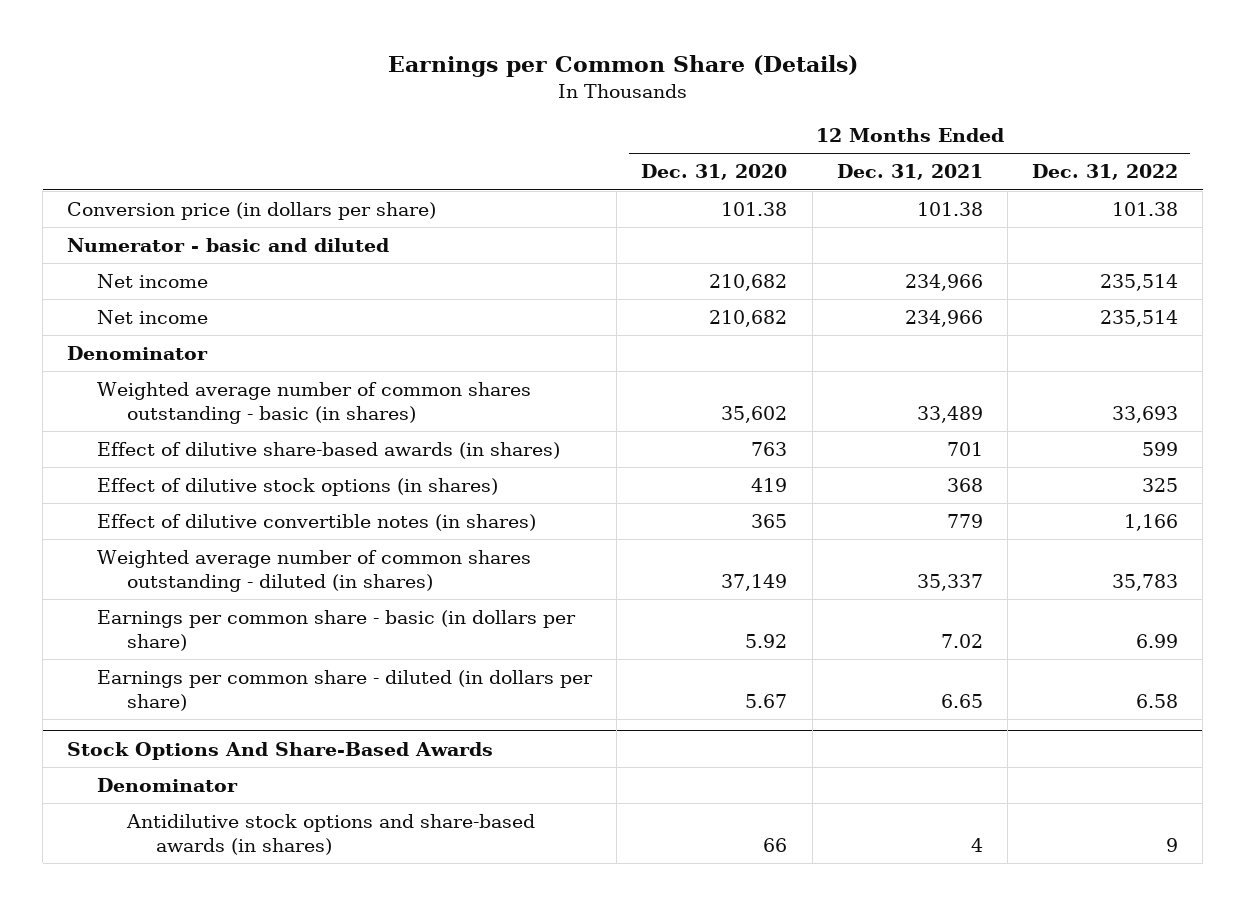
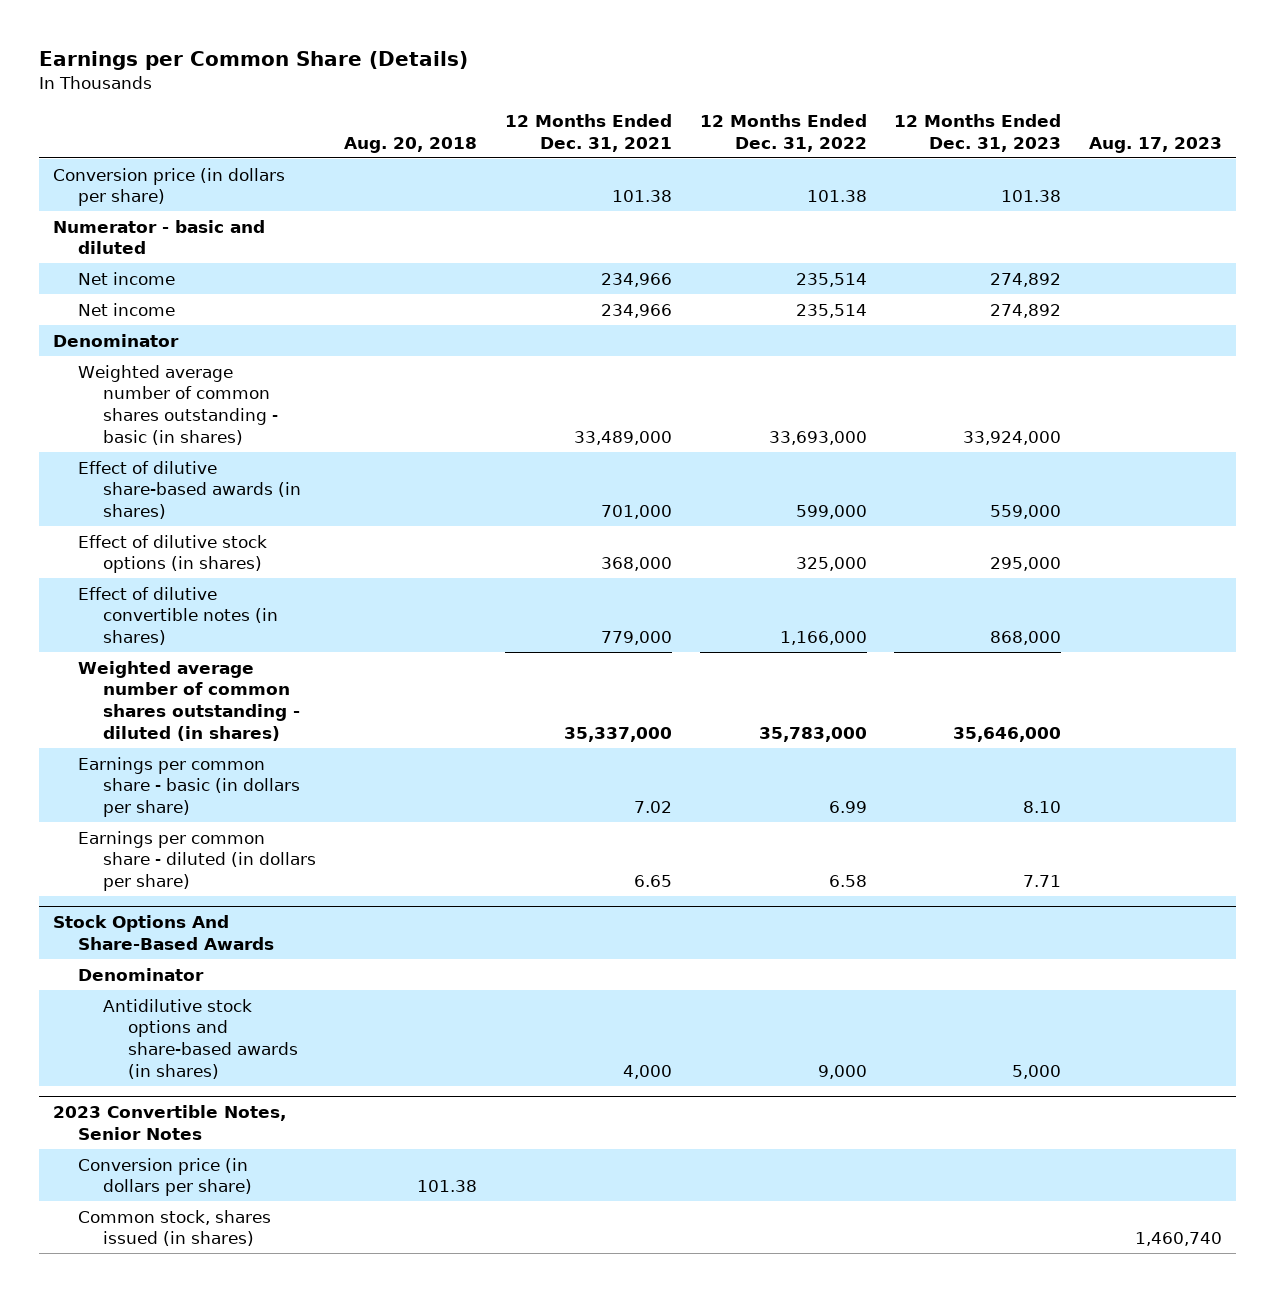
[641,164,788,181] Dec. 31, 2020 -> none
none -> [344,136,478,153] Aug. 20, 2018
none -> [894,114,1062,152] 12 Months Ended Dec. 31, 2023
none -> [1089,136,1223,153] Aug. 17, 2023
[916,405,983,423] 33,489 -> [573,430,672,445] 33,489,000
[1112,405,1179,423] 33,693 -> [768,430,867,445] 33,693,000
[946,442,983,457] 701 -> [600,505,672,520] 701,000
[1142,442,1179,457] 599 -> [795,505,867,520] 599,000
[946,478,983,493] 368 -> [600,557,672,572] 368,000
[1142,478,1179,493] 325 -> [795,557,867,572] 325,000
[946,514,983,529] 779 -> [600,631,672,646] 779,000
[1124,514,1179,532] 1,166 -> [779,631,867,646] 1,166,000
[916,573,983,591] 35,337 -> [563,726,672,742] 35,337,000
[1112,573,1179,591] 35,783 -> [758,726,867,742] 35,783,000
[970,837,983,852] 4 -> [622,1064,672,1079] 4,000
[1166,837,1179,852] 9 -> [817,1064,867,1079] 9,000
none -> [53,1105,287,1141] 2023 Convertible Notes, Senior Notes
none -> [78,1157,253,1197] Conversion price (in dollars per share)
none -> [78,1209,272,1247] Common stock, shares issued (in shares)

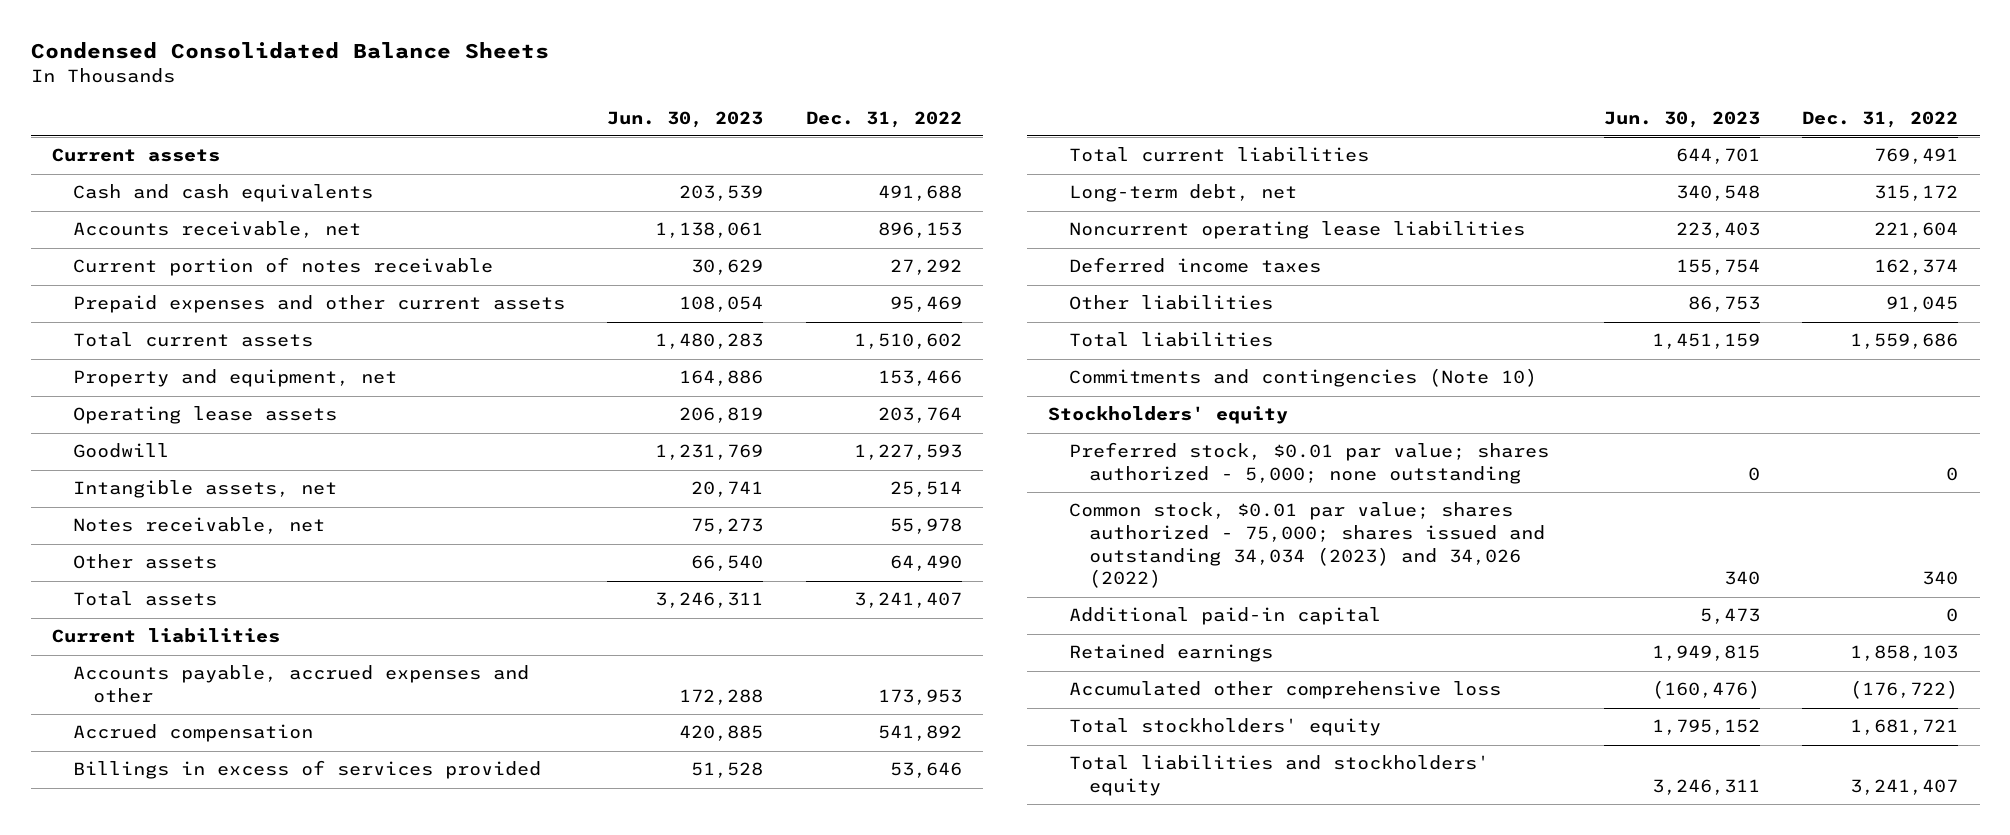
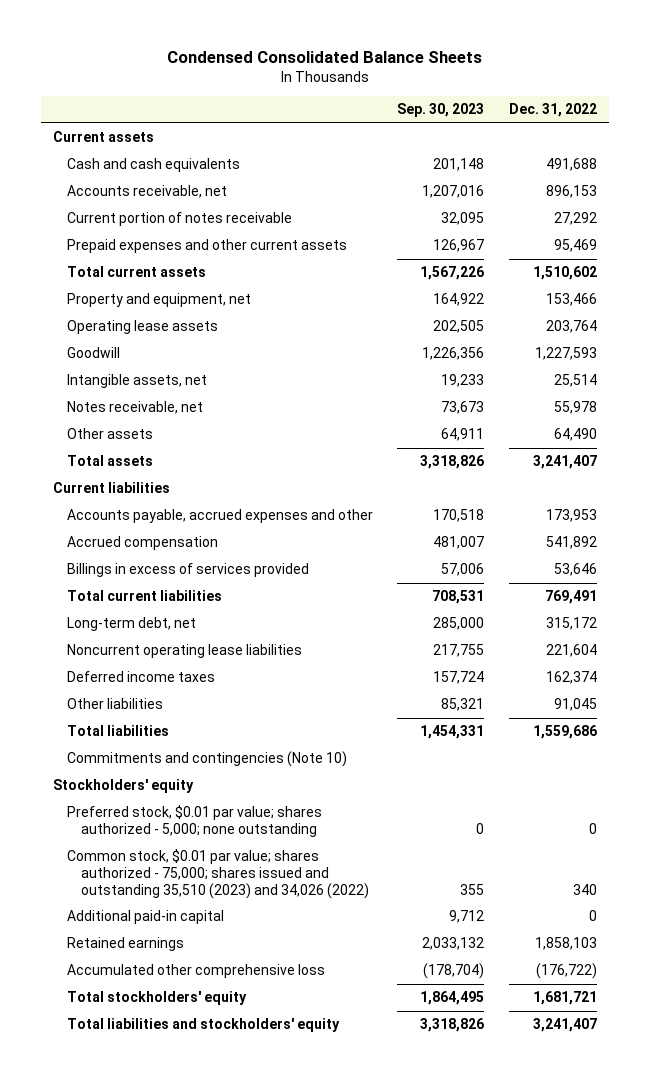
[607,110,764,128] Jun. 30, 2023 -> none
none -> [397,103,485,118] Sep. 30, 2023
[1068,502,1546,589] Common stock, $0.01 par value; shares authorized - 75,000; shares issued and outstanding 34,034 (2023) and 34,026 (2022) -> [66,849,369,900] Common stock, $0.01 par value; shares authorized - 75,000; shares issued and outstanding 35,510 (2023) and 34,026 (2022)

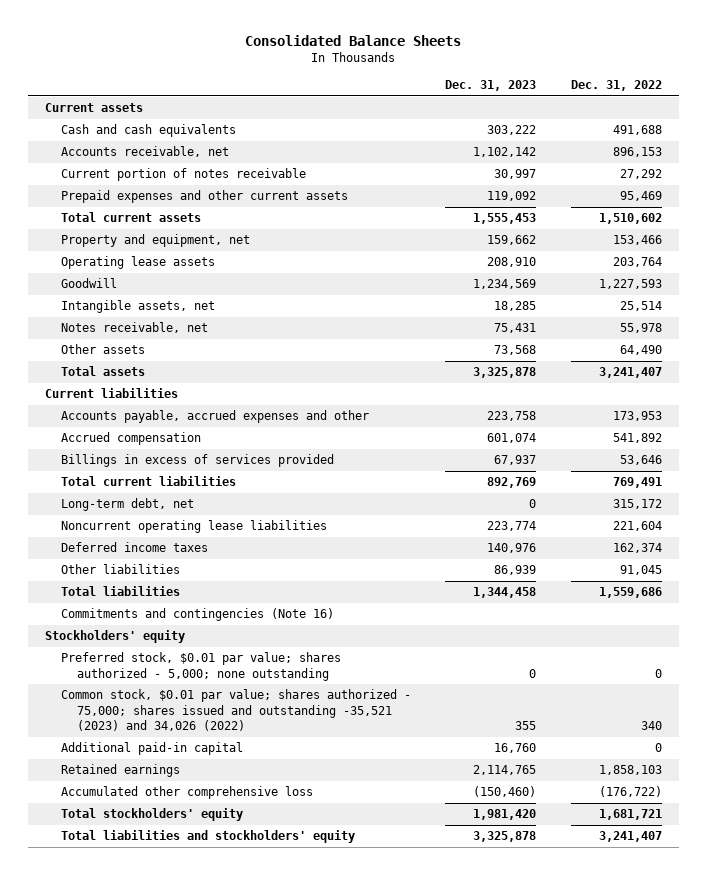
[166,50,482,63] Condensed Consolidated Balance Sheets -> [245,34,462,46] Consolidated Balance Sheets
[397,103,485,118] Sep. 30, 2023 -> none
none -> [445,80,537,92] Dec. 31, 2023
[66,751,347,768] Commitments and contingencies (Note 10) -> [60,608,334,622] Commitments and contingencies (Note 16)
[66,849,369,900] Common stock, $0.01 par value; shares authorized - 75,000; shares issued and outstanding 35,510 (2023) and 34,026 (2022) -> [60,689,411,731] Common stock, $0.01 par value; shares authorized - 75,000; shares issued and outstanding -35,521 (2023) and 34,026 (2022)

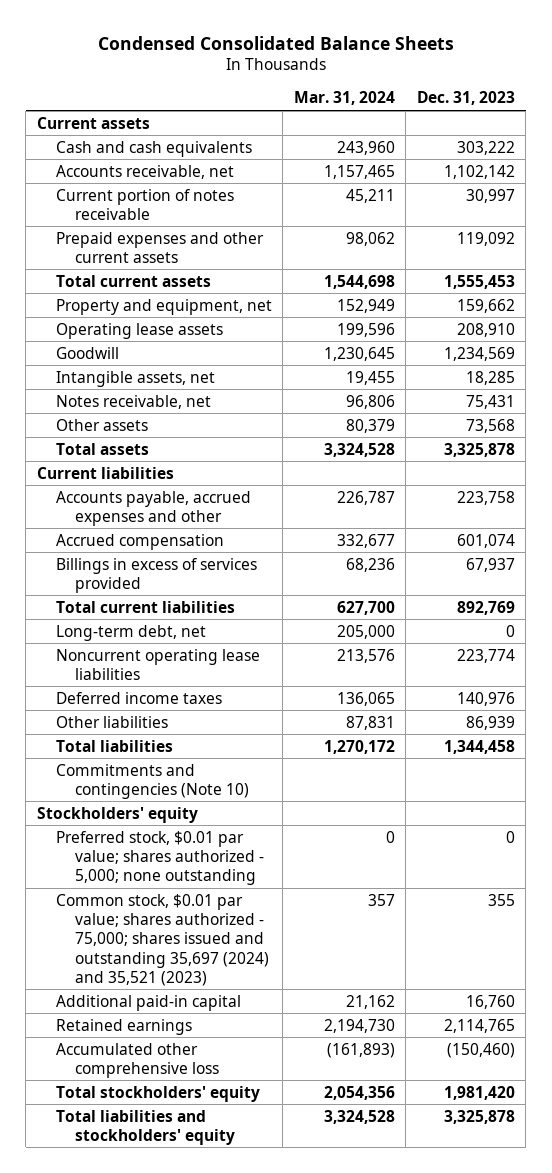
[245,34,462,46] Consolidated Balance Sheets -> [97,35,454,50] Condensed Consolidated Balance Sheets
[570,80,662,92] Dec. 31, 2022 -> none
none -> [293,91,395,106] Mar. 31, 2024
[60,608,334,622] Commitments and contingencies (Note 16) -> [55,763,249,799] Commitments and contingencies (Note 10)
[60,689,411,731] Common stock, $0.01 par value; shares authorized - 75,000; shares issued and outstanding -35,521 (2023) and 34,026 (2022) -> [55,893,269,986] Common stock, $0.01 par value; shares authorized - 75,000; shares issued and outstanding 35,697 (2024) and 35,521 (2023)

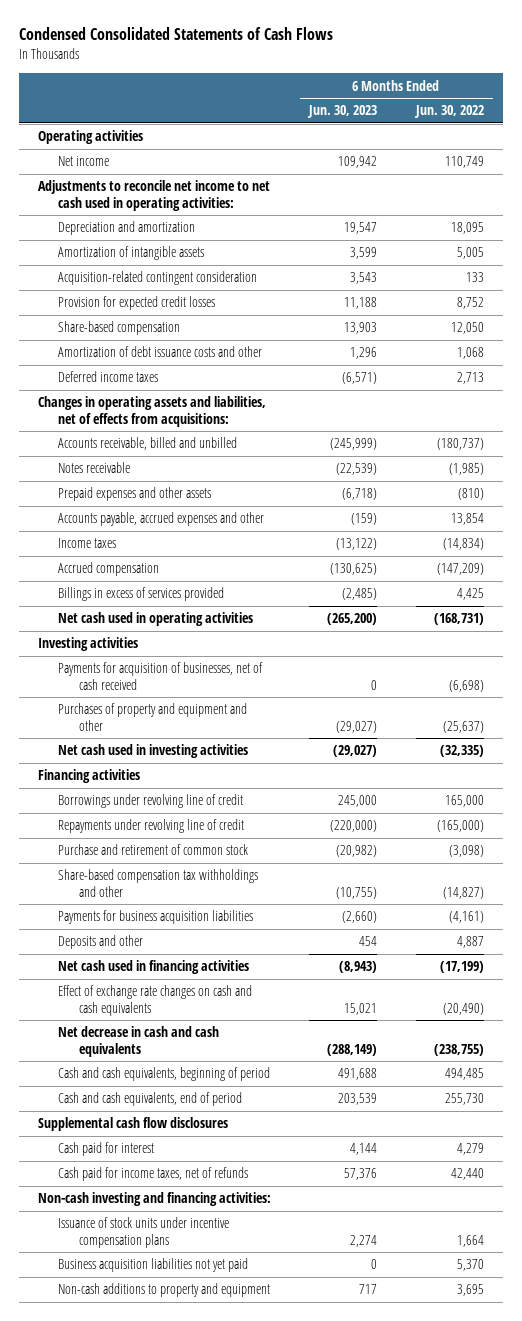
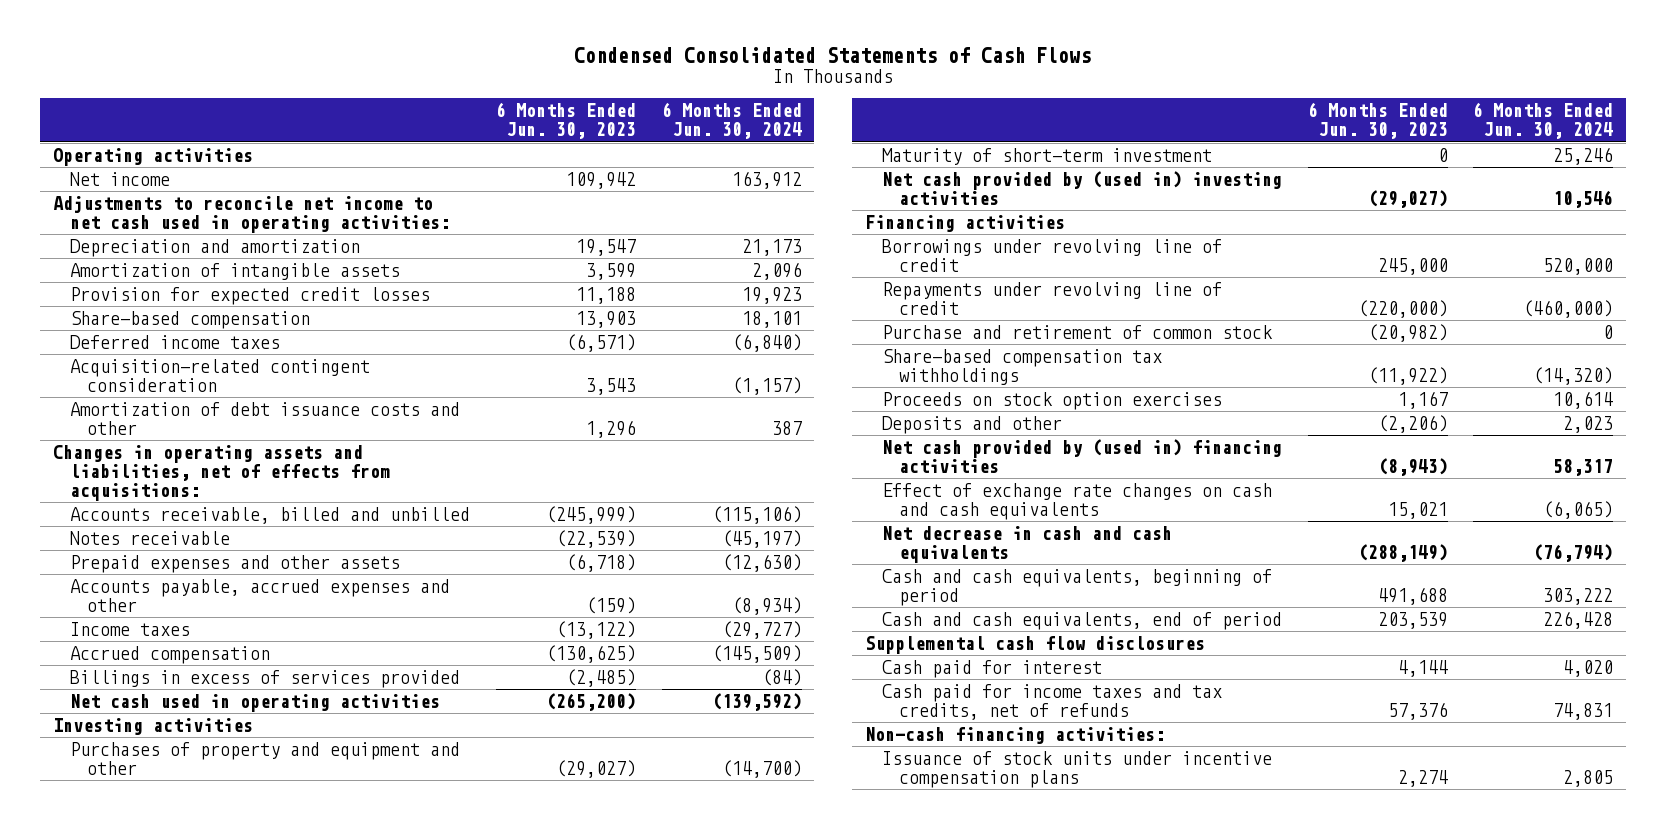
[413,105,484,119] Jun. 30, 2022 -> none
none -> [661,102,802,140] 6 Months Ended Jun. 30, 2024
[58,271,258,286] Acquisition-related contingent consideration -> [69,359,370,392] Acquisition-related contingent consideration
[58,346,263,358] Amortization of debt issuance costs and other -> [69,402,460,435] Amortization of debt issuance costs and other
[58,662,264,690] Payments for acquisition of businesses, net of cash received -> none
none -> [881,148,1212,166] Maturity of short-term investment
[58,744,249,759] Net cash used in investing activities -> [881,171,1282,205] Net cash provided by (used in) investing activities
[58,910,254,925] Payments for business acquisition liabilities -> none
[58,869,259,897] Share-based compensation tax withholdings and other -> [881,349,1162,385] Share-based compensation tax withholdings
[336,886,378,899] (10,755) -> [1367,366,1448,385] (11,922)
none -> [881,392,1222,411] Proceeds on stock option exercises
[359,936,378,947] 454 -> [1377,415,1448,434] (2,206)
[58,960,250,975] Net cash used in financing activities -> [881,439,1282,473] Net cash provided by (used in) financing activities
[58,1167,249,1182] Cash paid for income taxes, net of refunds -> [881,684,1222,720] Cash paid for income taxes and tax credits, net of refunds
[37,1192,271,1207] Non-cash investing and financing activities: -> [864,727,1165,745] Non-cash financing activities:
[58,1258,249,1273] Business acquisition liabilities not yet paid -> none
[58,1283,271,1298] Non-cash additions to property and equipment -> none

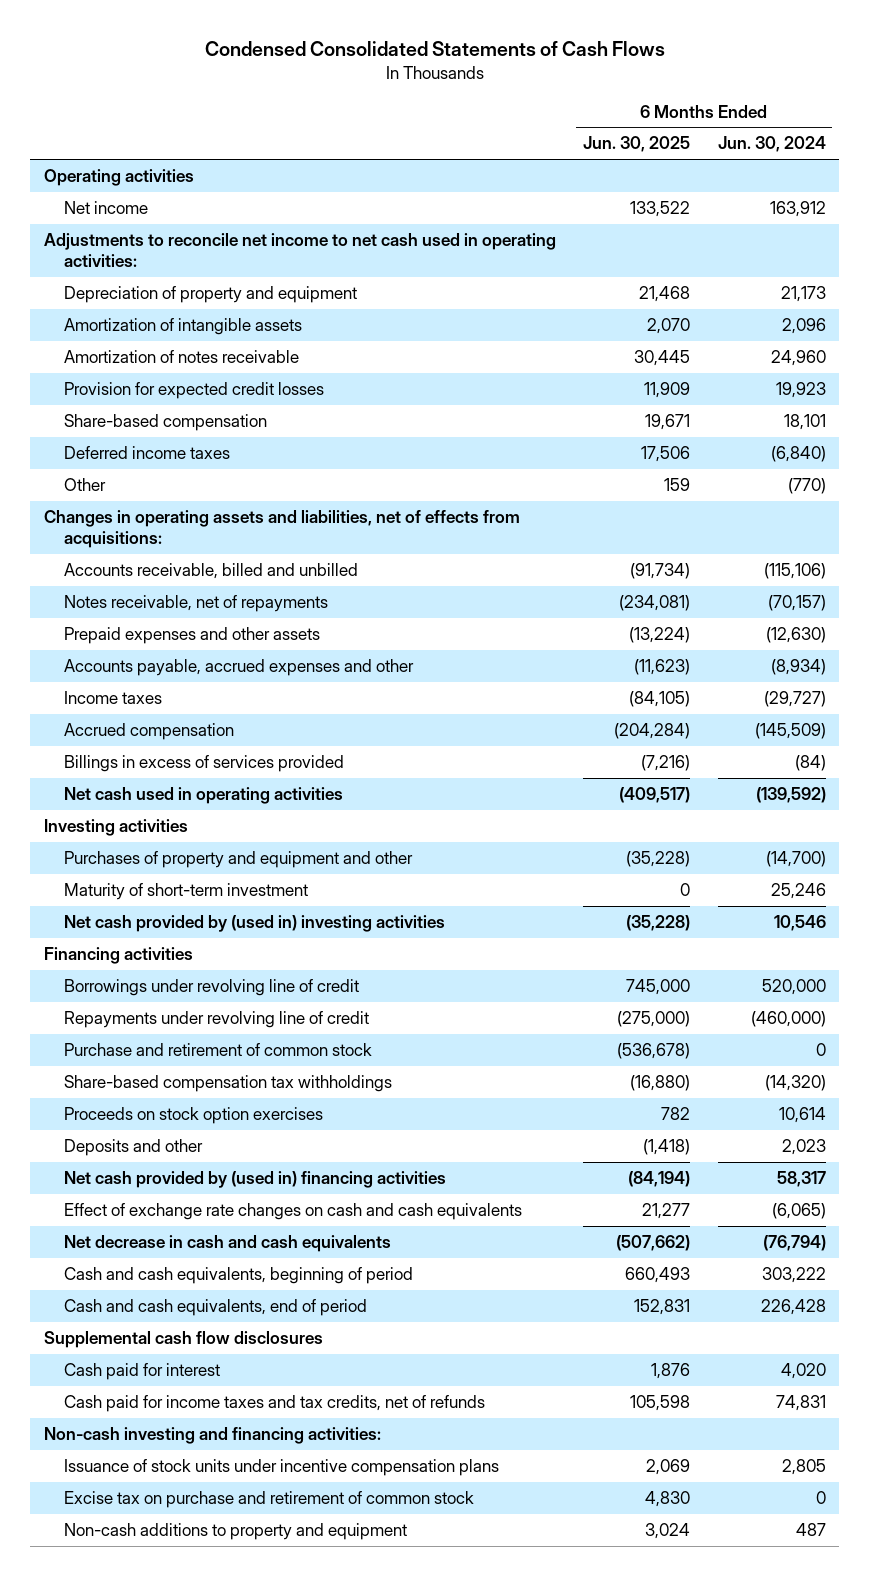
[495,102,636,140] 6 Months Ended Jun. 30, 2023 -> none
none -> [583,136,691,153] Jun. 30, 2025
[69,239,360,258] Depreciation and amortization -> [63,286,357,304] Depreciation of property and equipment
none -> [63,350,299,364] Amortization of notes receivable
[69,359,370,392] Acquisition-related contingent consideration -> none
[69,402,460,435] Amortization of debt issuance costs and other -> none
none -> [63,478,106,492] Other
[69,531,230,546] Notes receivable -> [63,595,328,613] Notes receivable, net of repayments
[721,530,802,549] (45,197) -> [767,595,826,612] (70,157)
[864,727,1165,745] Non-cash financing activities: -> [43,1427,381,1445] Non-cash investing and financing activities:
none -> [63,1491,474,1509] Excise tax on purchase and retirement of common stock
none -> [63,1523,407,1541] Non-cash additions to property and equipment

